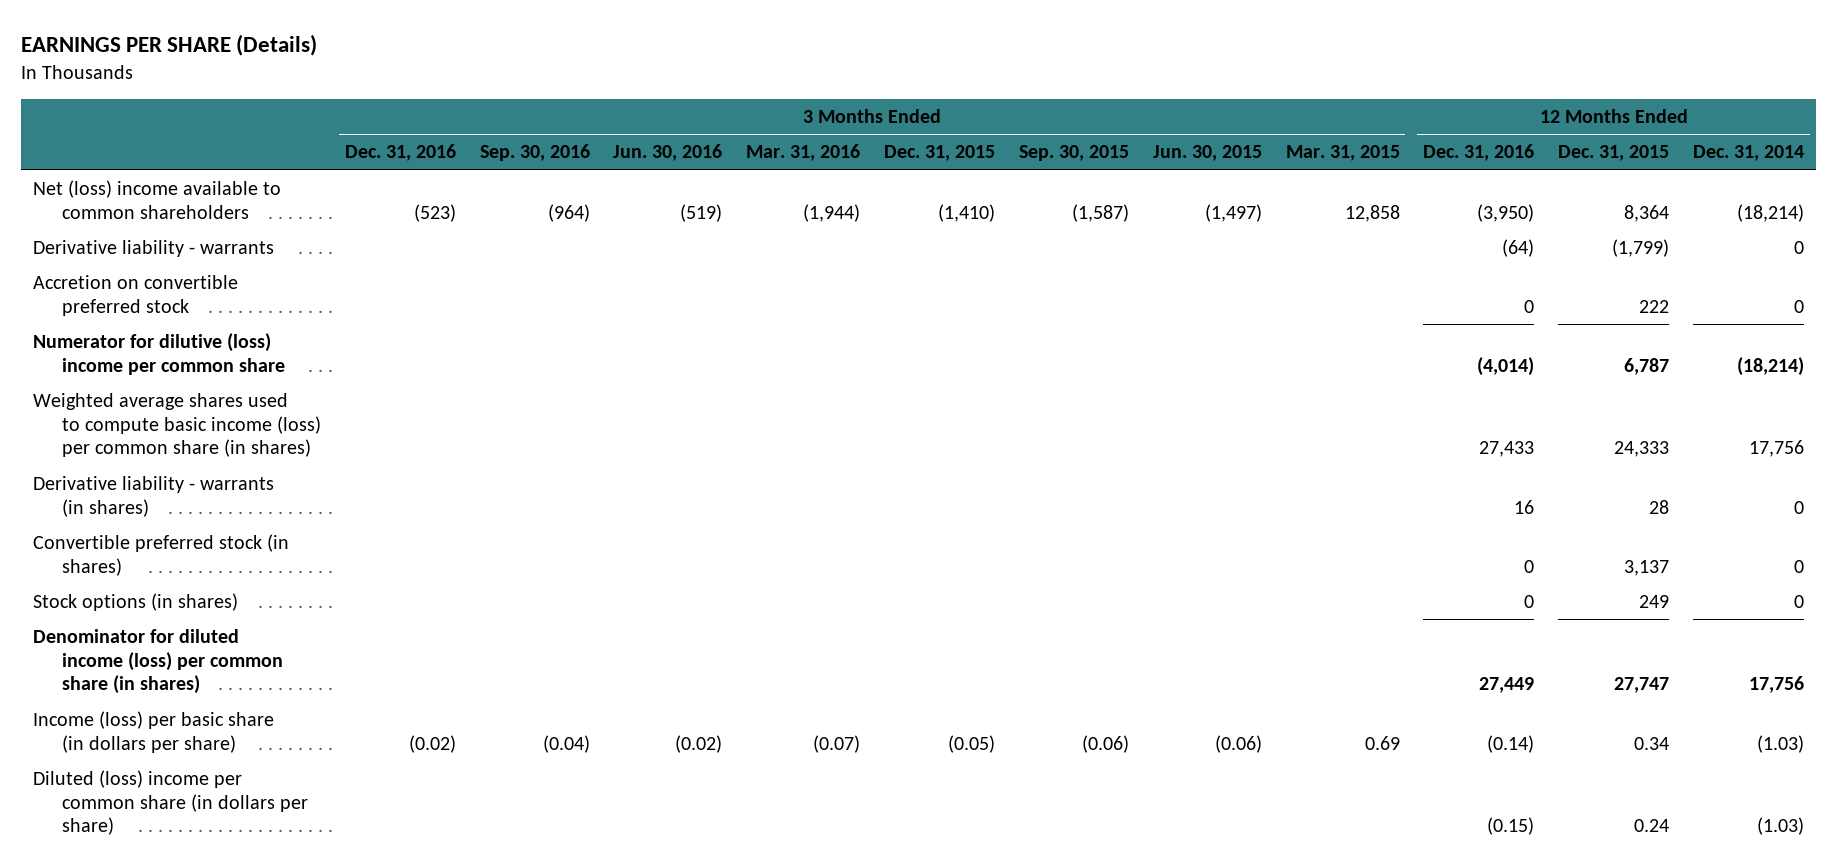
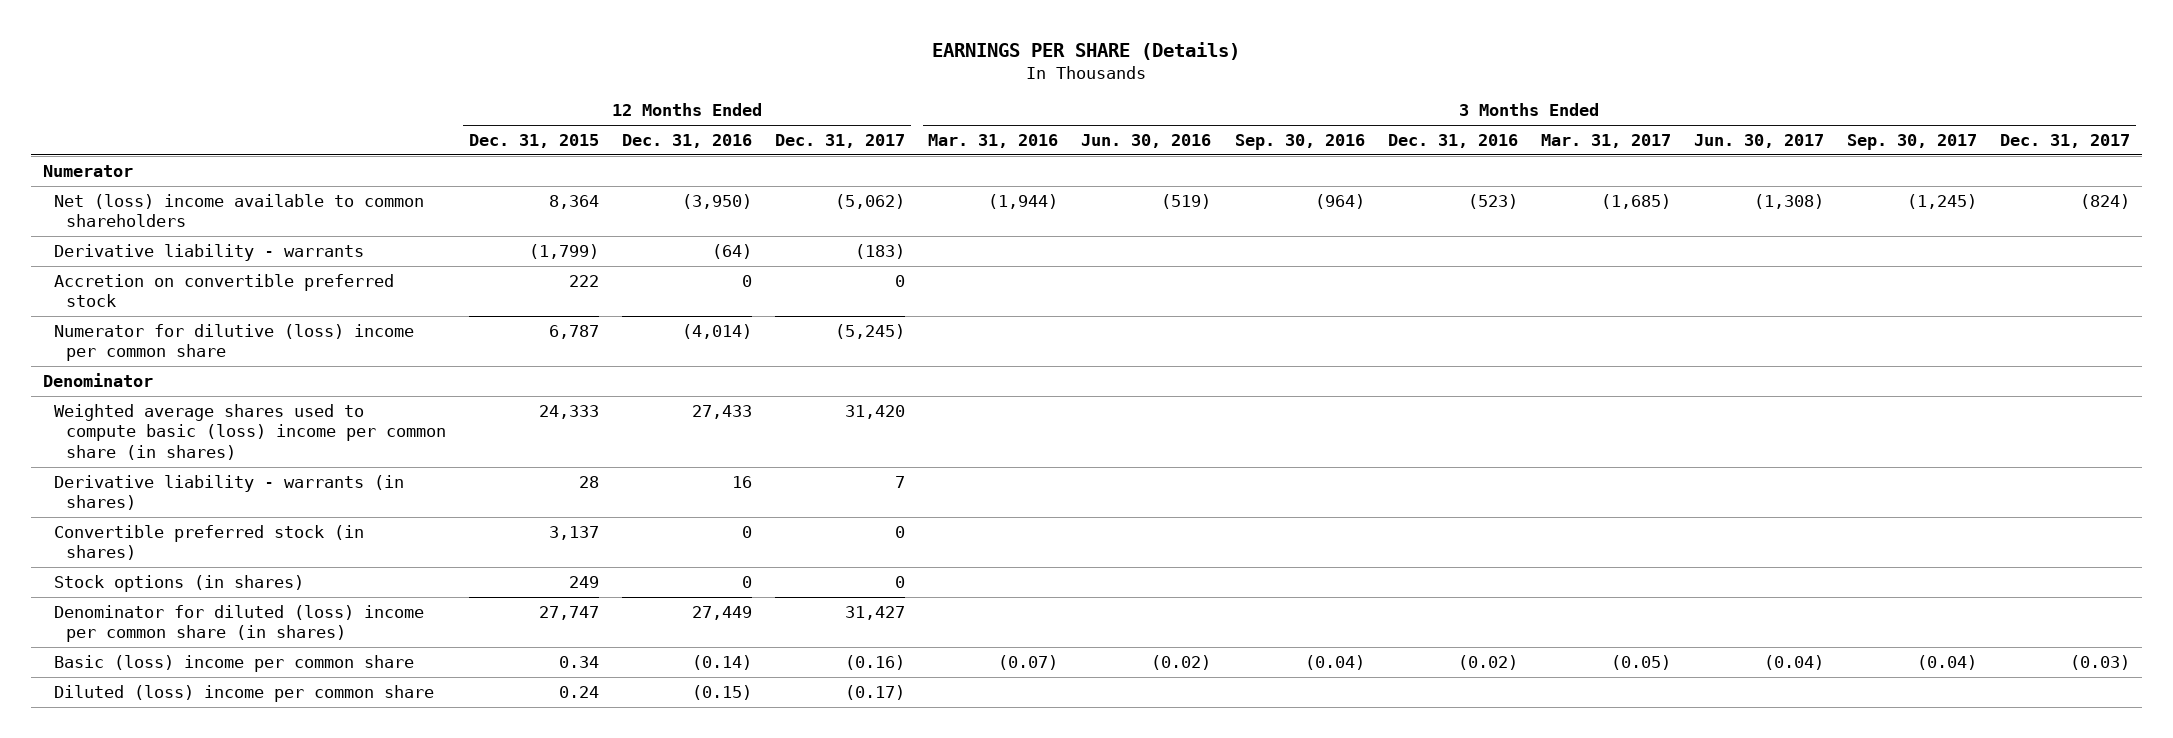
[884,145,996,162] Dec. 31, 2015 -> none
[1018,145,1129,162] Sep. 30, 2015 -> none
[1152,145,1262,162] Jun. 30, 2015 -> none
[1285,145,1400,162] Mar. 31, 2015 -> none
[1693,145,1805,162] Dec. 31, 2014 -> none
none -> [775,133,906,148] Dec. 31, 2017
none -> [1540,133,1671,148] Mar. 31, 2017
none -> [1693,133,1824,148] Jun. 30, 2017
none -> [1847,133,1978,150] Sep. 30, 2017
none -> [2000,133,2131,148] Dec. 31, 2017
none -> [42,164,133,177] Numerator
none -> [42,372,153,387] Denominator
[32,393,321,458] Weighted average shares used to compute basic income (loss) per common share (in shares) -> [54,403,446,460] Weighted average shares used to compute basic (loss) income per common share (in shares)
[32,629,283,695] Denominator for diluted income (loss) per common share (in shares) -> [54,604,425,643] Denominator for diluted (loss) income per common share (in shares)
[32,711,274,753] Income (loss) per basic share (in dollars per share) -> [54,654,415,672] Basic (loss) income per common share
[32,770,308,836] Diluted (loss) income per common share (in dollars per share) -> [54,684,435,702] Diluted (loss) income per common share

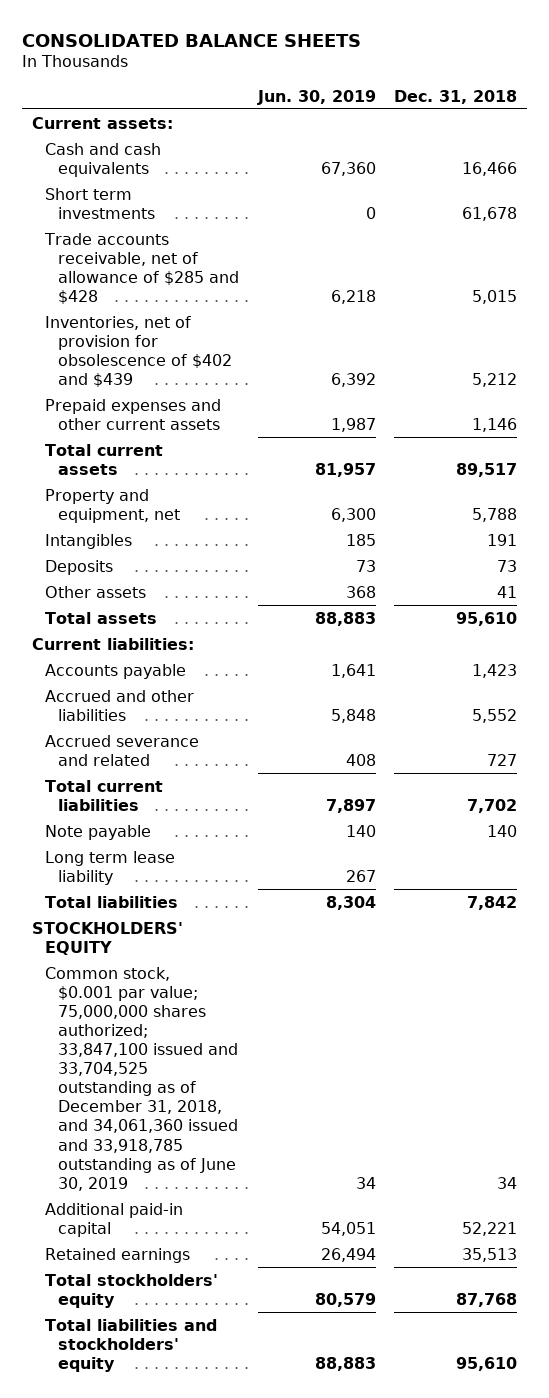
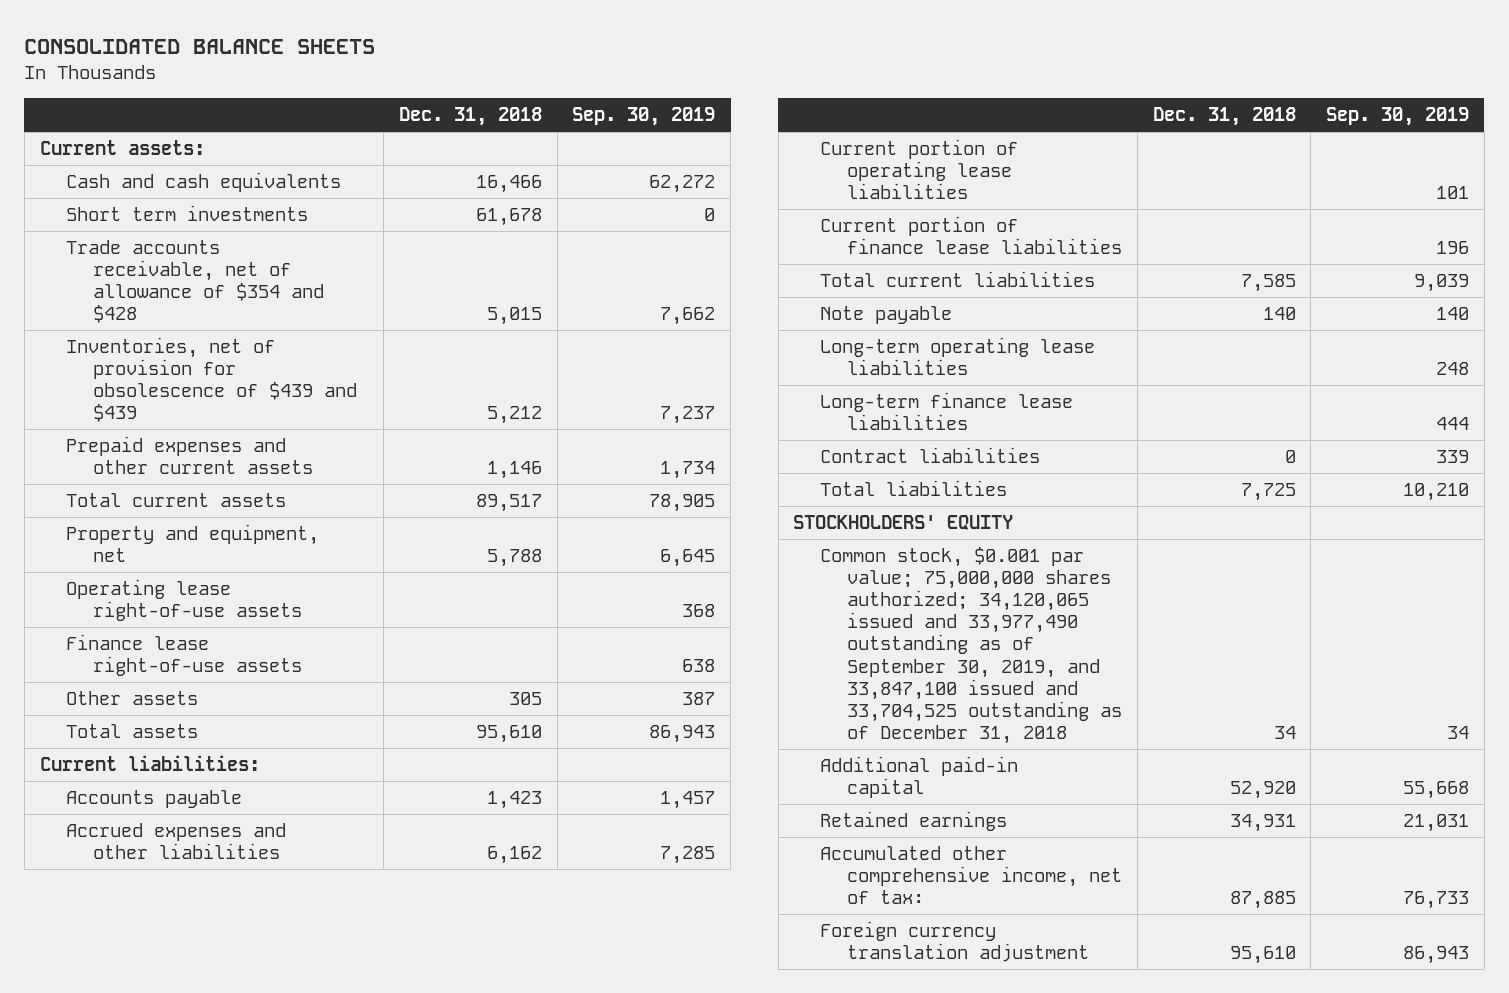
[256,89,376,105] Jun. 30, 2019 -> none
none -> [572,107,716,127] Sep. 30, 2019
[44,232,240,304] Trade accounts receivable, net of allowance of $285 and $428 -> [66,240,325,324] Trade accounts receivable, net of allowance of $354 and $428
[45,315,233,387] Inventories, net of provision for obsolescence of $402 and $439 -> [66,337,358,423] Inventories, net of provision for obsolescence of $439 and $439
[45,533,133,549] Intangibles -> none
[45,559,114,575] Deposits -> none
none -> [66,579,303,622] Operating lease right-of-use assets
none -> [66,634,303,677] Finance lease right-of-use assets
[497,585,518,598] 41 -> [508,692,542,706] 305
[45,734,200,766] Accrued severance and related -> none
[45,689,195,721] Accrued and other liabilities -> [66,823,287,860] Accrued expenses and other liabilities
[472,708,518,723] 5,552 -> [486,846,542,865] 6,162
none -> [820,139,1019,200] Current portion of operating lease liabilities
none -> [820,216,1123,255] Current portion of finance lease liabilities
[467,798,518,813] 7,702 -> [1240,274,1296,293] 7,585
[45,850,176,885] Long term lease liability -> [820,337,1096,376] Long-term operating lease liabilities
none -> [820,392,1074,431] Long-term finance lease liabilities
none -> [820,447,1041,464] Contract liabilities
[467,895,518,910] 7,842 -> [1240,483,1296,502] 7,725
[45,1273,219,1308] Total stockholders' equity -> none
[45,966,239,1191] Common stock, $0.001 par value; 75,000,000 shares authorized; 33,847,100 issued and 33,704,525 outstanding as of December 31, 2018, and 34,061,360 issued and 33,918,785 outstanding as of June 30, 2019 -> [820,547,1123,744] Common stock, $0.001 par value; 75,000,000 shares authorized; 34,120,065 issued and 33,977,490 outstanding as of September 30, 2019, and 33,847,100 issued and 33,704,525 outstanding as of December 31, 2018
[462,1221,518,1236] 52,221 -> [1229,781,1296,800] 52,920
[462,1247,518,1262] 35,513 -> [1229,814,1296,833] 34,931
none -> [820,846,1123,905] Accumulated other comprehensive income, net of tax:
[45,1318,218,1372] Total liabilities and stockholders' equity -> [820,921,1090,963] Foreign currency translation adjustment

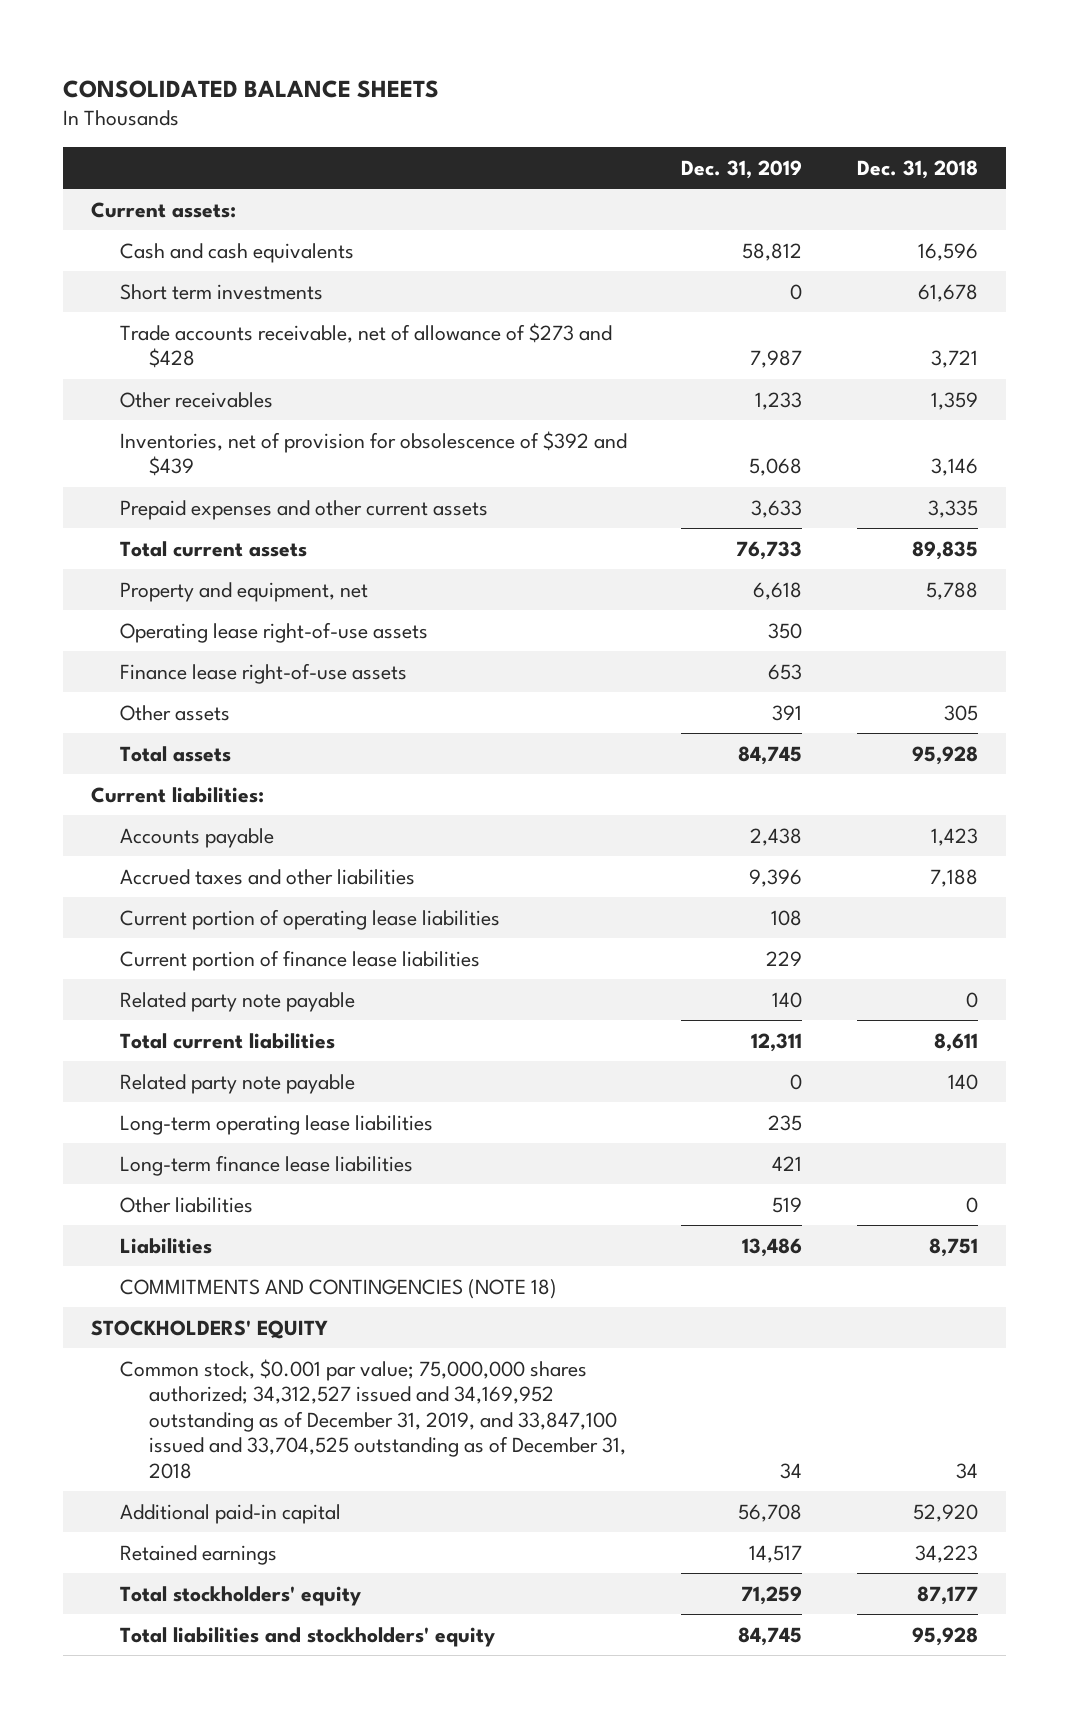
[572,107,716,127] Sep. 30, 2019 -> none
none -> [681,159,803,179] Dec. 31, 2019
[475,175,542,194] 16,466 -> [918,242,979,261] 16,596
[66,240,325,324] Trade accounts receivable, net of allowance of $354 and $428 -> [119,322,612,369] Trade accounts receivable, net of allowance of $273 and $428
[486,307,542,326] 5,015 -> [931,350,979,369] 3,721
none -> [119,391,273,408] Other receivables
[66,337,358,423] Inventories, net of provision for obsolescence of $439 and $439 -> [119,430,627,477] Inventories, net of provision for obsolescence of $392 and $439
[486,406,542,425] 5,212 -> [931,458,979,477] 3,146
[486,461,542,480] 1,146 -> [928,499,979,518] 3,335
[475,494,542,513] 89,517 -> [912,540,979,560] 89,835
[475,725,542,744] 95,610 -> [912,745,979,765] 95,928
[66,823,287,860] Accrued expenses and other liabilities -> [119,868,415,885] Accrued taxes and other liabilities
[486,846,542,865] 6,162 -> [930,868,979,887] 7,188
none -> [119,991,355,1012] Related party note payable
[1240,274,1296,293] 7,585 -> [934,1032,979,1052] 8,611
[820,306,953,325] Note payable -> [119,1073,355,1094] Related party note payable
[820,447,1041,464] Contract liabilities -> none
none -> [119,1196,253,1213] Other liabilities
[820,480,1008,497] Total liabilities -> [119,1237,212,1254] Liabilities
[1240,483,1296,502] 7,725 -> [929,1237,979,1257] 8,751
none -> [119,1278,557,1299] COMMITMENTS AND CONTINGENCIES (NOTE 18)
[820,547,1123,744] Common stock, $0.001 par value; 75,000,000 shares authorized; 34,120,065 issued and 33,977,490 outstanding as of September 30, 2019, and 33,847,100 issued and 33,704,525 outstanding as of December 31, 2018 -> [119,1358,626,1479] Common stock, $0.001 par value; 75,000,000 shares authorized; 34,312,527 issued and 34,169,952 outstanding as of December 31, 2019, and 33,847,100 issued and 33,704,525 outstanding as of December 31, 2018
[820,846,1123,905] Accumulated other comprehensive income, net of tax: -> none
[820,921,1090,963] Foreign currency translation adjustment -> none
[1229,814,1296,833] 34,931 -> [915,1544,979,1563] 34,223
none -> [119,1585,361,1606] Total stockholders' equity
none -> [119,1626,495,1647] Total liabilities and stockholders' equity

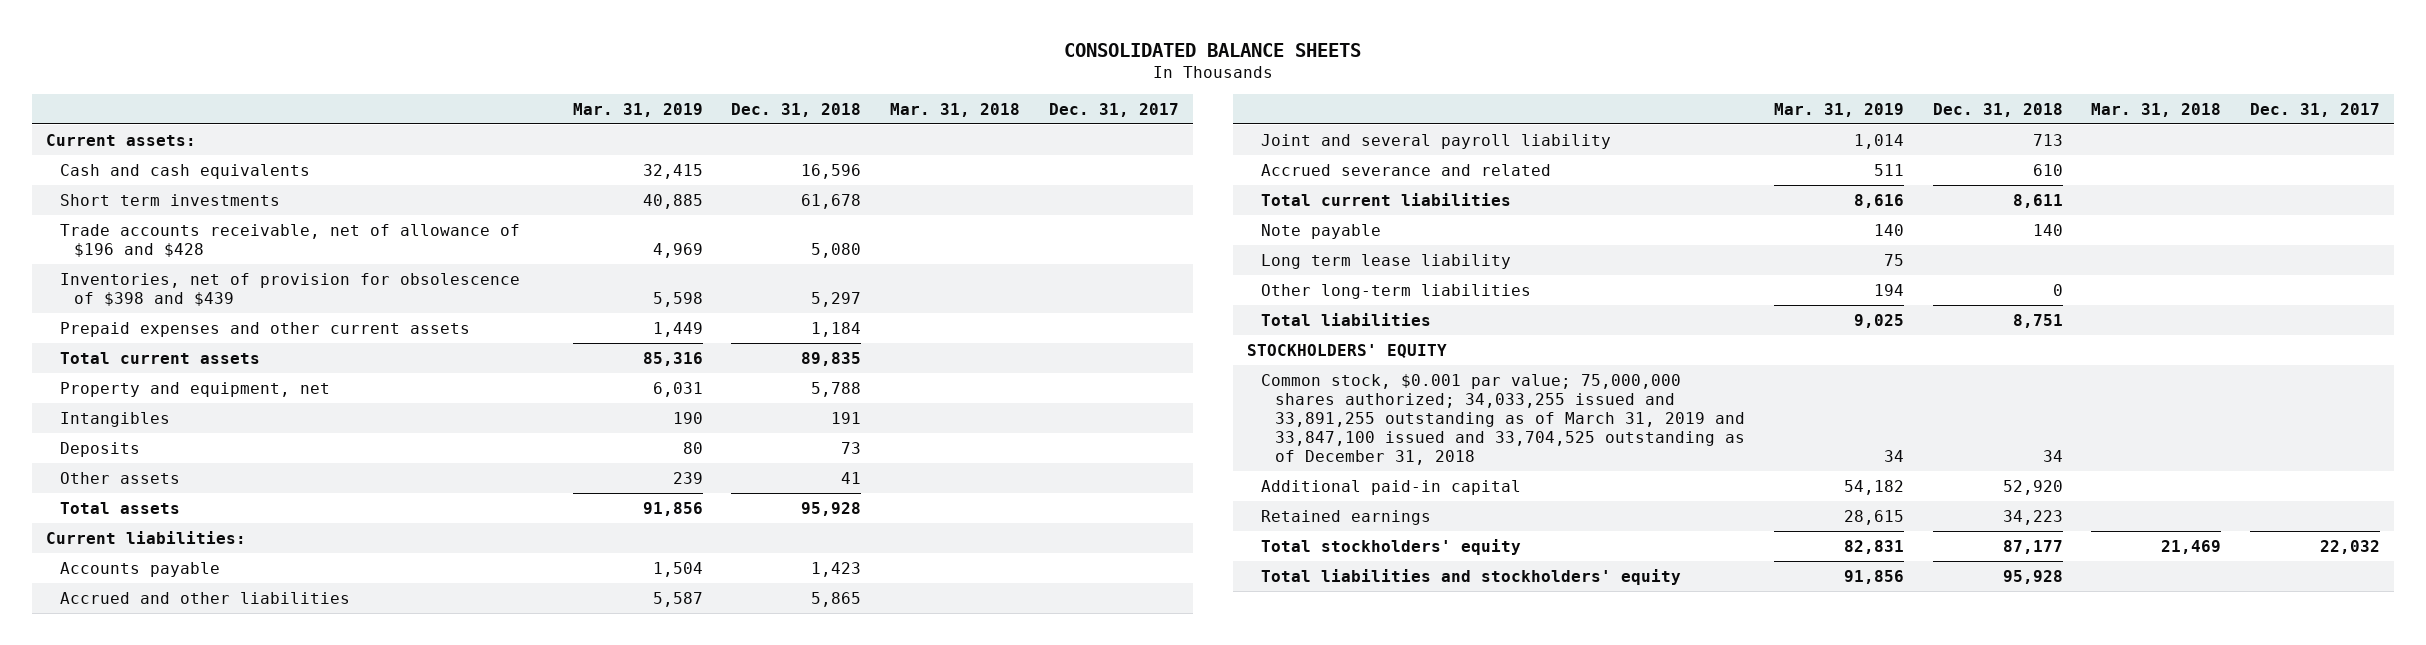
[681,159,803,179] Dec. 31, 2019 -> none
none -> [572,102,703,117] Mar. 31, 2019
none -> [890,102,1021,117] Mar. 31, 2018
none -> [1048,102,1179,117] Dec. 31, 2017
[119,391,273,408] Other receivables -> none
[119,322,612,369] Trade accounts receivable, net of allowance of $273 and $428 -> [60,223,521,257] Trade accounts receivable, net of allowance of $196 and $428
[931,350,979,369] 3,721 -> [811,242,862,258] 5,080
[119,430,627,477] Inventories, net of provision for obsolescence of $392 and $439 -> [60,272,521,306] Inventories, net of provision for obsolescence of $398 and $439
[931,458,979,477] 3,146 -> [811,291,862,307] 5,297
[928,499,979,518] 3,335 -> [811,321,862,337] 1,184
[119,621,428,643] Operating lease right-of-use assets -> none
[119,662,407,684] Finance lease right-of-use assets -> none
none -> [60,411,171,427] Intangibles
none -> [60,441,141,457] Deposits
[944,704,979,721] 305 -> [841,471,862,484] 41
[119,908,500,930] Current portion of operating lease liabilities -> none
[119,949,480,971] Current portion of finance lease liabilities -> none
[119,991,355,1012] Related party note payable -> none
[119,868,415,885] Accrued taxes and other liabilities -> [60,591,351,604] Accrued and other liabilities
[930,868,979,887] 7,188 -> [811,591,862,607] 5,865
none -> [1261,133,1612,149] Joint and several payroll liability
none -> [1261,163,1552,176] Accrued severance and related
[119,1154,413,1176] Long-term finance lease liabilities -> none
[119,1278,557,1299] COMMITMENTS AND CONTINGENCIES (NOTE 18) -> none
[119,1073,355,1094] Related party note payable -> [1261,223,1382,239] Note payable
[119,1114,433,1135] Long-term operating lease liabilities -> [1261,253,1512,269] Long term lease liability
[119,1196,253,1213] Other liabilities -> [1261,283,1532,299] Other long-term liabilities
[119,1237,212,1254] Liabilities -> [1261,312,1432,326] Total liabilities
[119,1358,626,1479] Common stock, $0.001 par value; 75,000,000 shares authorized; 34,312,527 issued and 34,169,952 outstanding as of December 31, 2019, and 33,847,100 issued and 33,704,525 outstanding as of December 31, 2018 -> [1261,373,1746,465] Common stock, $0.001 par value; 75,000,000 shares authorized; 34,033,255 issued and 33,891,255 outstanding as of March 31, 2019 and 33,847,100 issued and 33,704,525 outstanding as of December 31, 2018

